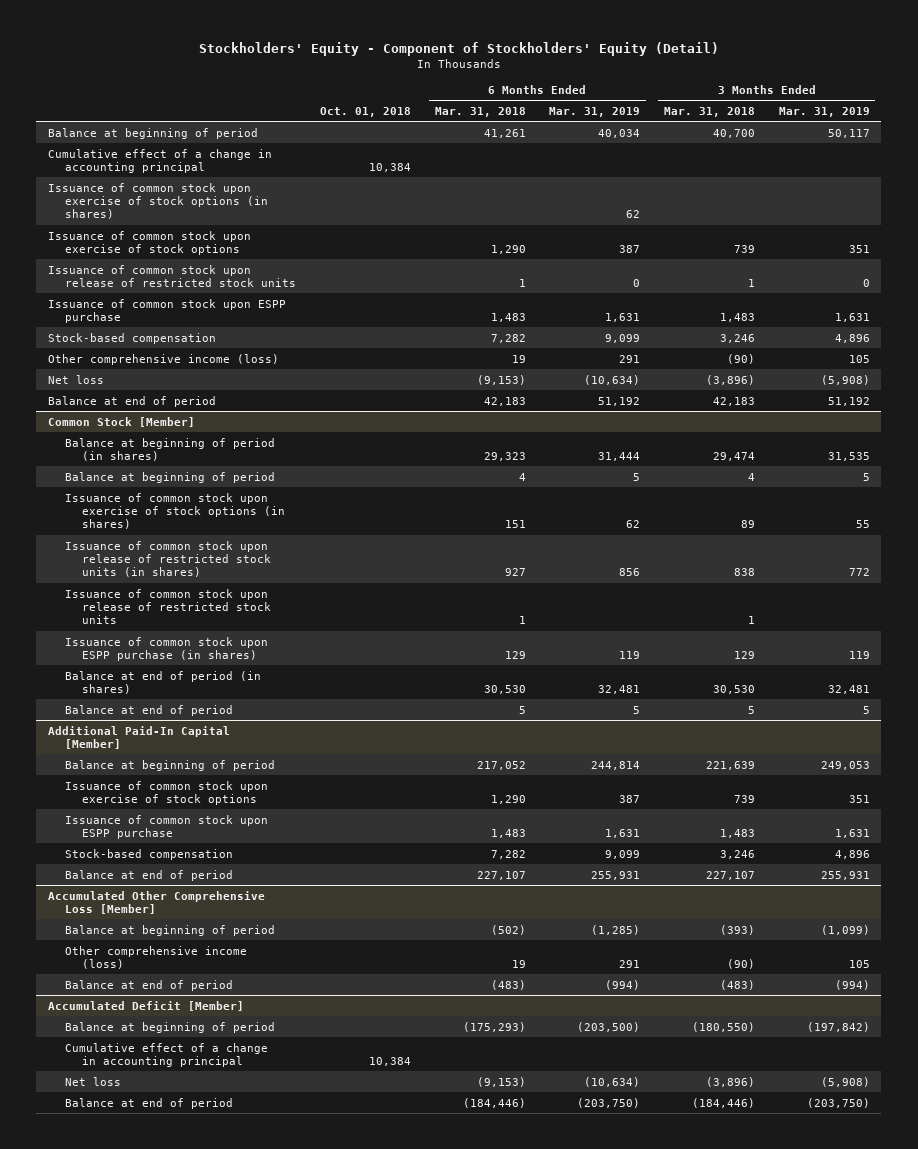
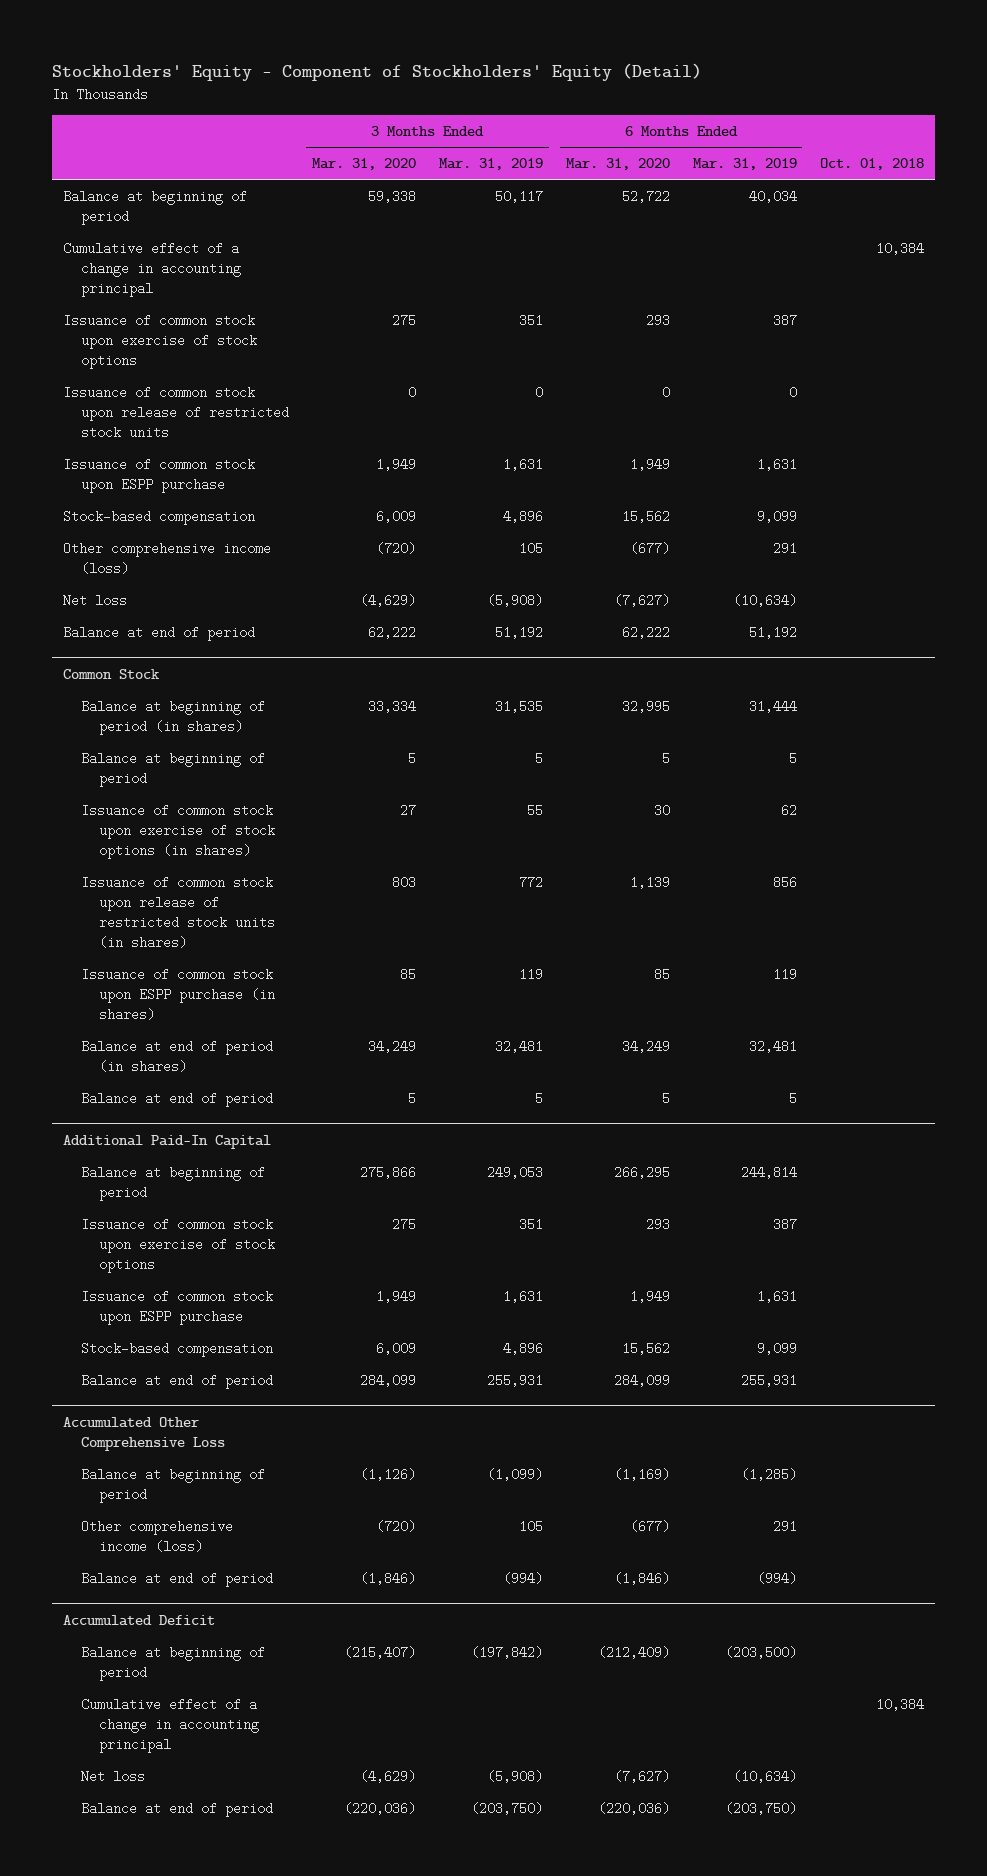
[434,106,526,117] Mar. 31, 2018 -> none
[663,106,755,117] Mar. 31, 2018 -> none
none -> [311,158,416,171] Mar. 31, 2020
none -> [565,158,670,171] Mar. 31, 2020
[48,182,269,220] Issuance of common stock upon exercise of stock options (in shares) -> none
[48,416,196,427] Common Stock [Member] -> [63,669,161,680] Common Stock
[65,588,272,625] Issuance of common stock upon release of restricted stock units -> none
[48,725,231,749] Additional Paid-In Capital [Member] -> [63,1135,272,1150] Additional Paid-In Capital
[48,890,266,914] Accumulated Other Comprehensive Loss [Member] -> [63,1417,225,1451] Accumulated Other Comprehensive Loss
[48,1000,245,1011] Accumulated Deficit [Member] -> [63,1615,216,1627] Accumulated Deficit

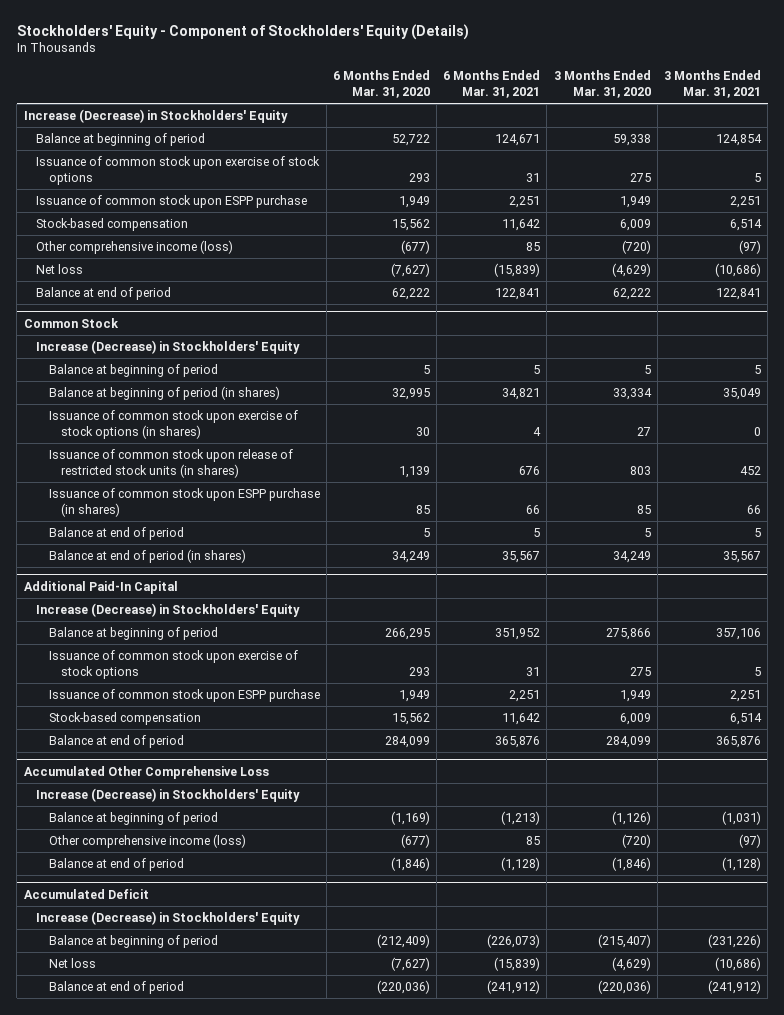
[51,62,702,81] Stockholders' Equity - Component of Stockholders' Equity (Detail) -> [16,23,469,40] Stockholders' Equity - Component of Stockholders' Equity (Details)
[438,158,543,171] Mar. 31, 2019 -> none
[692,158,797,171] Mar. 31, 2019 -> none
[819,158,924,171] Oct. 01, 2018 -> none
none -> [443,70,541,99] 6 Months Ended Mar. 31, 2021
none -> [663,70,761,99] 3 Months Ended Mar. 31, 2021
none -> [23,108,288,123] Increase (Decrease) in Stockholders' Equity
[63,242,241,297] Cumulative effect of a change in accounting principal -> none
[63,386,289,439] Issuance of common stock upon release of restricted stock units -> none
none -> [36,339,301,354] Increase (Decrease) in Stockholders' Equity
[80,700,265,736] Balance at beginning of period (in shares) -> [48,385,280,400] Balance at beginning of period (in shares)
[80,1040,273,1074] Balance at end of period (in shares) -> [48,548,246,563] Balance at end of period (in shares)
none -> [36,602,301,617] Increase (Decrease) in Stockholders' Equity
none -> [36,787,301,802] Increase (Decrease) in Stockholders' Equity
none -> [36,910,301,925] Increase (Decrease) in Stockholders' Equity
[80,1698,259,1753] Cumulative effect of a change in accounting principal -> none

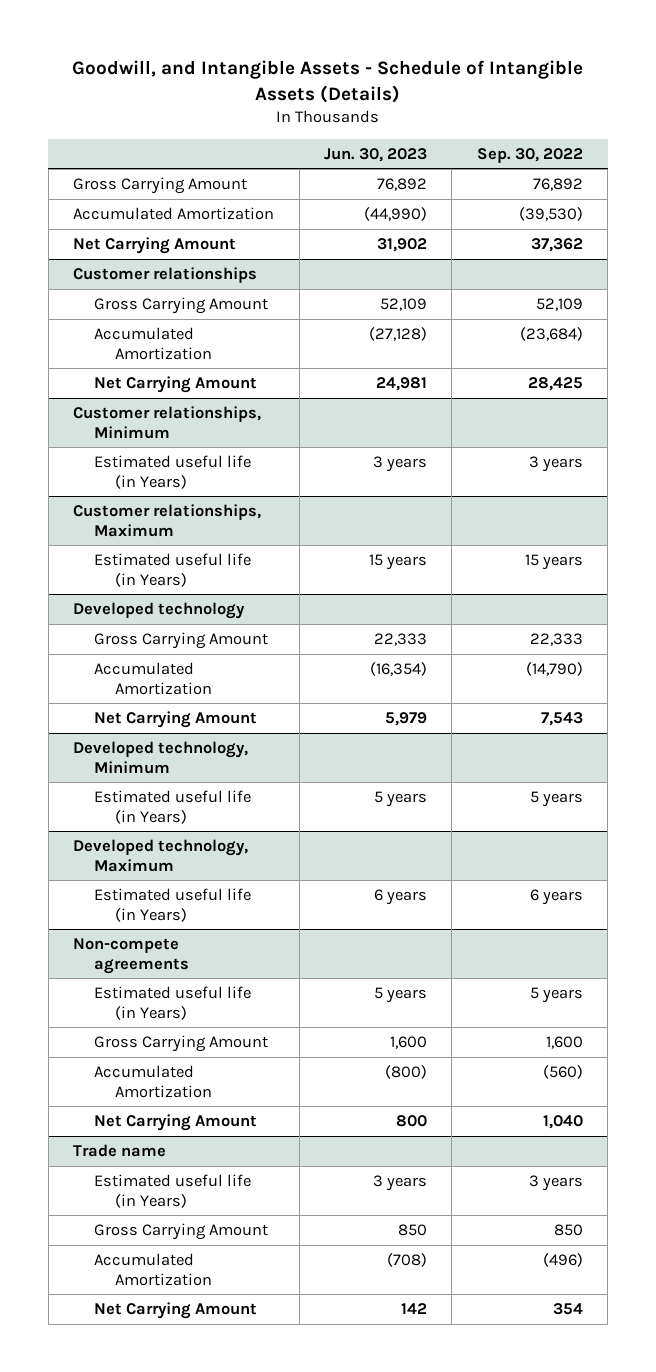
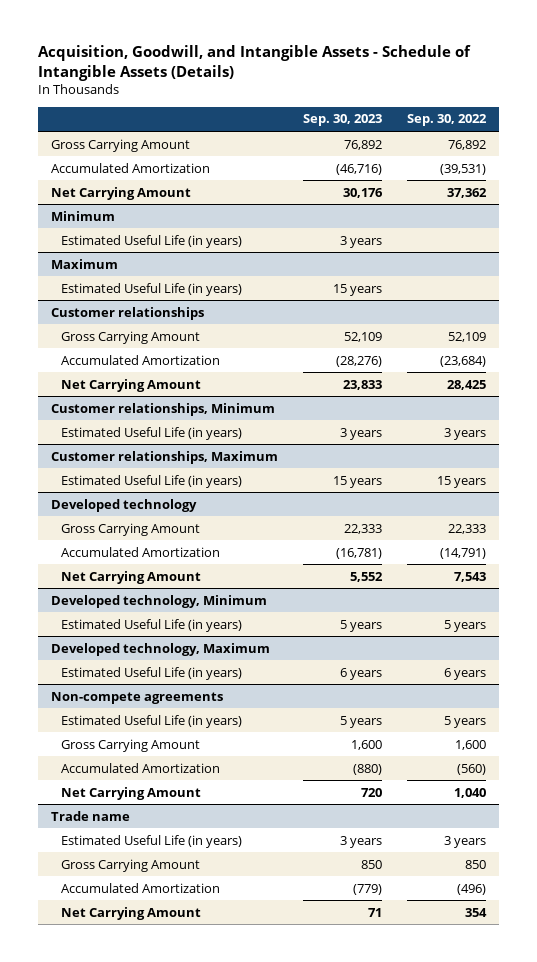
[71,60,583,103] Goodwill, and Intangible Assets - Schedule of Intangible Assets (Details) -> [37,45,471,82] Acquisition, Goodwill, and Intangible Assets - Schedule of Intangible Assets (Details)
[323,147,427,162] Jun. 30, 2023 -> none
none -> [302,114,382,127] Sep. 30, 2023
[518,207,583,222] (39,530) -> [440,163,487,175] (39,531)
none -> [50,210,115,221] Minimum
none -> [61,234,243,248] Estimated Useful Life (in years)
none -> [50,258,118,269] Maximum
none -> [61,282,243,296] Estimated Useful Life (in years)
[94,455,252,489] Estimated useful life (in Years) -> [61,426,243,440] Estimated Useful Life (in years)
[94,553,252,587] Estimated useful life (in Years) -> [61,474,243,488] Estimated Useful Life (in years)
[525,662,583,677] (14,790) -> [440,547,487,559] (14,791)
[94,790,252,824] Estimated useful life (in Years) -> [61,618,243,632] Estimated Useful Life (in years)
[94,888,252,922] Estimated useful life (in Years) -> [61,666,243,680] Estimated Useful Life (in years)
[94,986,252,1020] Estimated useful life (in Years) -> [61,714,243,728] Estimated Useful Life (in years)
[94,1174,252,1208] Estimated useful life (in Years) -> [61,834,243,848] Estimated Useful Life (in years)

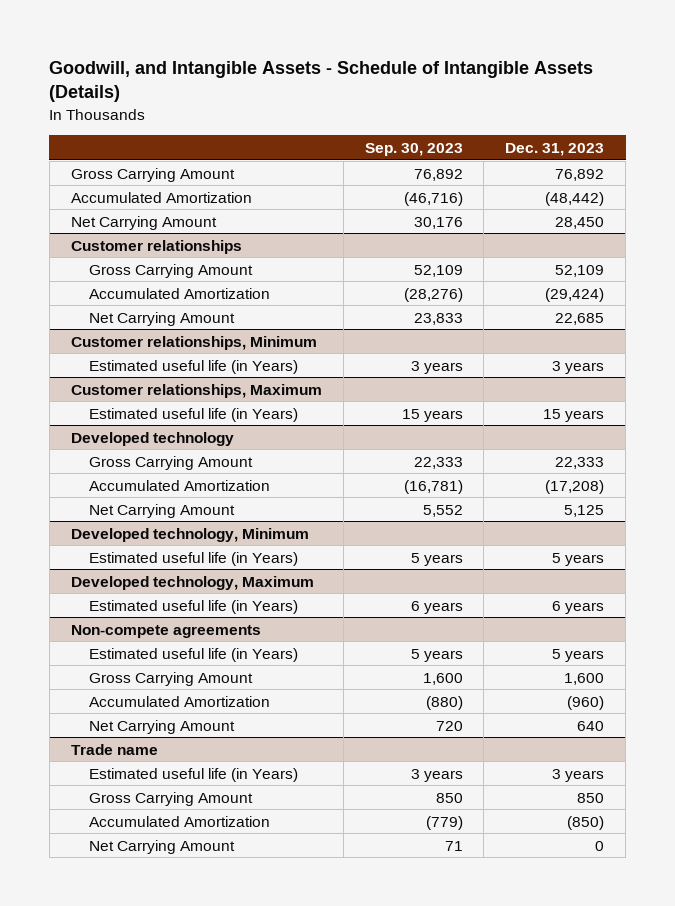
[37,45,471,82] Acquisition, Goodwill, and Intangible Assets - Schedule of Intangible Assets (Details) -> [49,60,594,103] Goodwill, and Intangible Assets - Schedule of Intangible Assets (Details)
[407,114,488,127] Sep. 30, 2022 -> none
none -> [505,142,605,156] Dec. 31, 2023
[50,210,115,221] Minimum -> none
[61,234,243,248] Estimated Useful Life (in years) -> none
[50,258,118,269] Maximum -> none
[61,282,243,296] Estimated Useful Life (in years) -> none
[61,426,243,440] Estimated Useful Life (in years) -> [88,359,298,374] Estimated useful life (in Years)
[61,474,243,488] Estimated Useful Life (in years) -> [88,407,298,422] Estimated useful life (in Years)
[61,618,243,632] Estimated Useful Life (in years) -> [88,551,298,566] Estimated useful life (in Years)
[61,666,243,680] Estimated Useful Life (in years) -> [88,599,298,614] Estimated useful life (in Years)
[61,714,243,728] Estimated Useful Life (in years) -> [88,647,298,662] Estimated useful life (in Years)
[61,834,243,848] Estimated Useful Life (in years) -> [88,767,298,782] Estimated useful life (in Years)

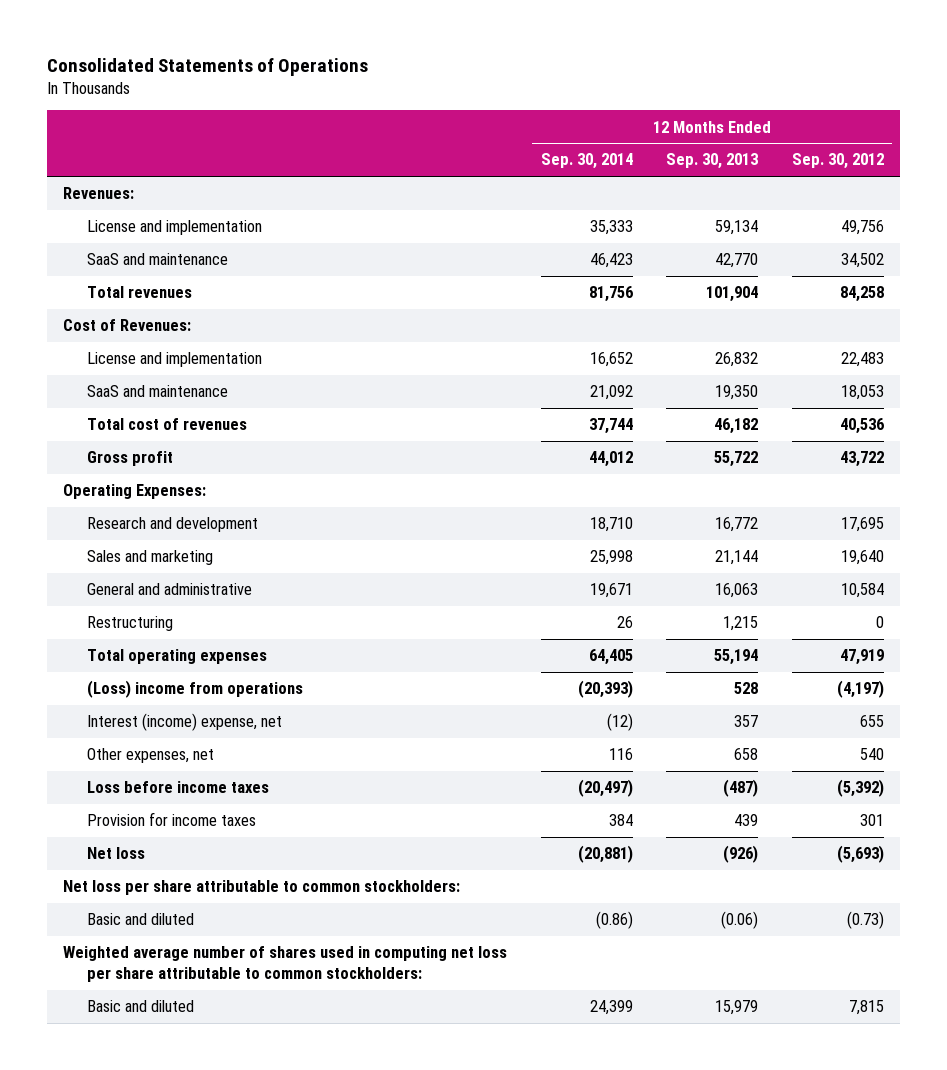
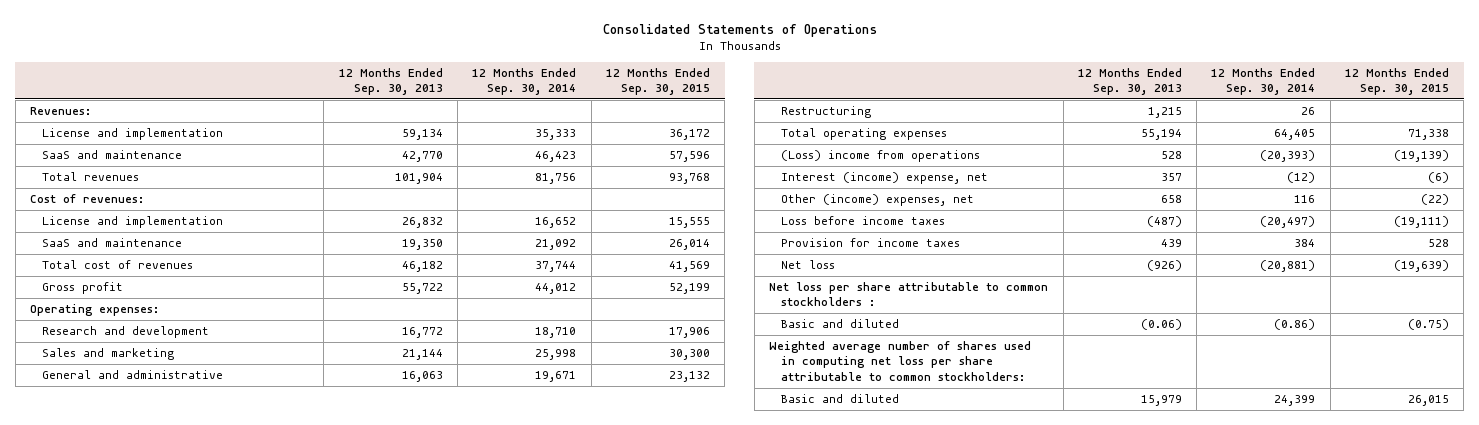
[791,153,884,170] Sep. 30, 2012 -> none
none -> [605,67,710,95] 12 Months Ended Sep. 30, 2015
[63,319,192,332] Cost of Revenues: -> [30,193,145,203] Cost of revenues:
[63,484,207,500] Operating Expenses: -> [30,303,160,316] Operating expenses:
[87,748,215,764] Other expenses, net -> [780,193,974,206] Other (income) expenses, net
[63,880,461,896] Net loss per share attributable to common stockholders: -> [769,281,1049,307] Net loss per share attributable to common stockholders :

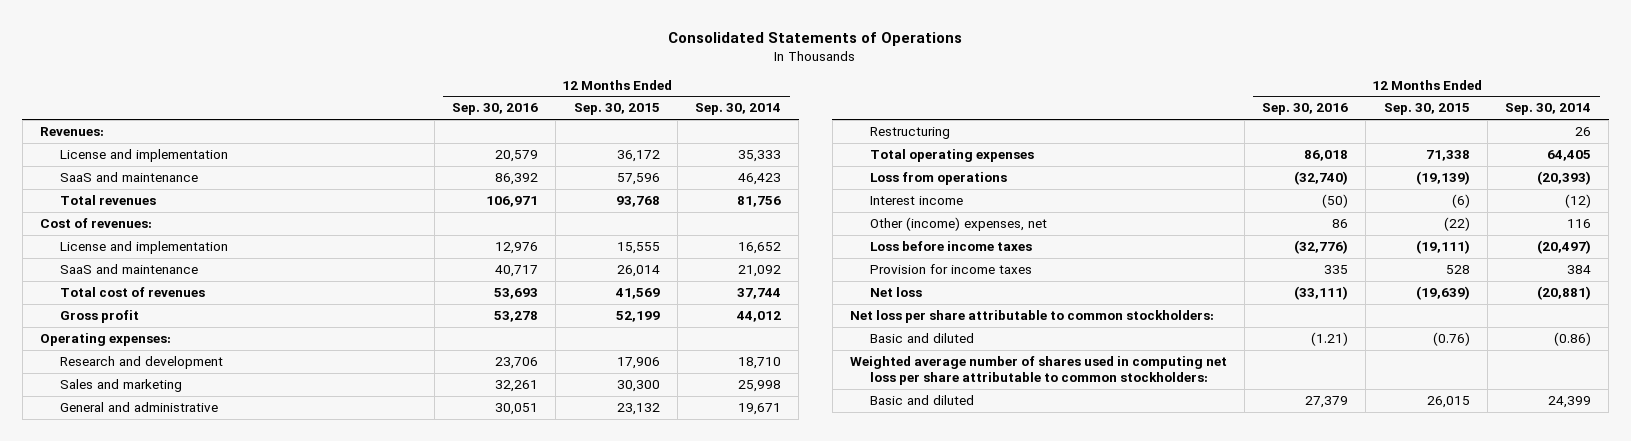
[338,67,443,95] 12 Months Ended Sep. 30, 2013 -> none
none -> [452,103,539,116] Sep. 30, 2016
[780,149,980,162] (Loss) income from operations -> [869,172,1007,186] Loss from operations
[780,171,988,184] Interest (income) expense, net -> [869,196,963,206] Interest income
[769,281,1049,307] Net loss per share attributable to common stockholders : -> [849,310,1214,324] Net loss per share attributable to common stockholders:
[1408,318,1450,330] (0.75) -> [1432,332,1470,347] (0.76)

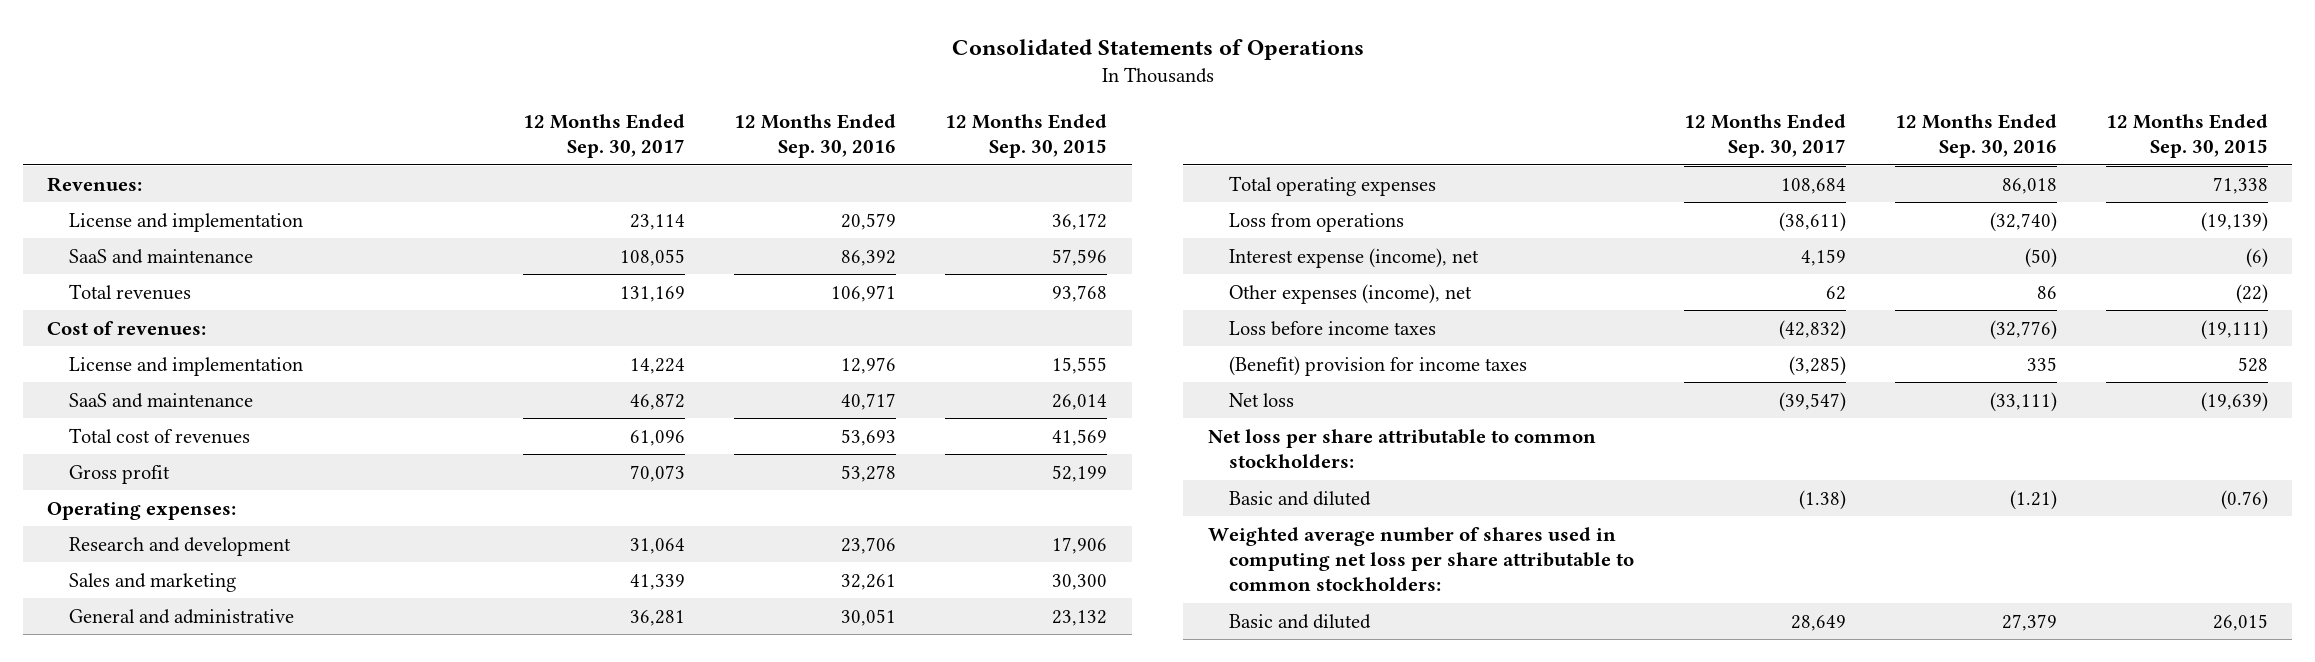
[695,103,782,116] Sep. 30, 2014 -> none
none -> [523,113,686,159] 12 Months Ended Sep. 30, 2017
[869,127,950,140] Restructuring -> none
[869,196,963,206] Interest income -> [1229,247,1480,268] Interest expense (income), net
[869,217,1047,232] Other (income) expenses, net -> [1229,283,1473,304] Other expenses (income), net
[869,264,1032,275] Provision for income taxes -> [1229,355,1528,376] (Benefit) provision for income taxes

